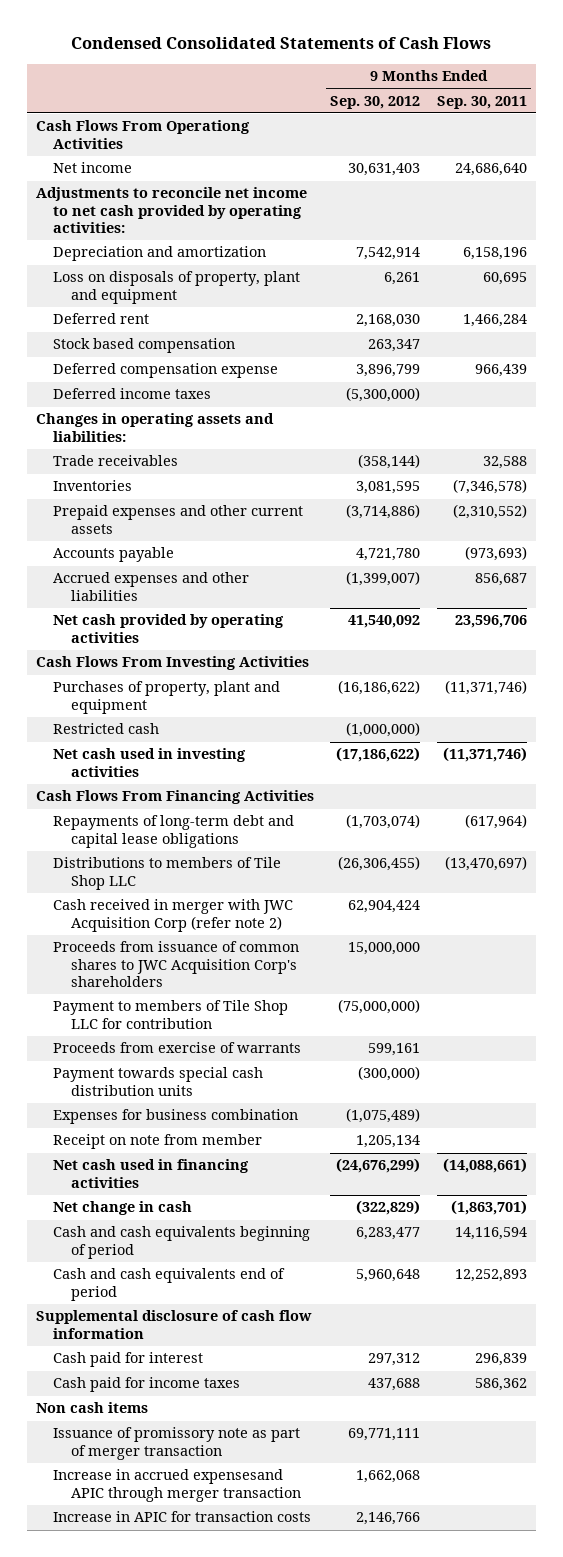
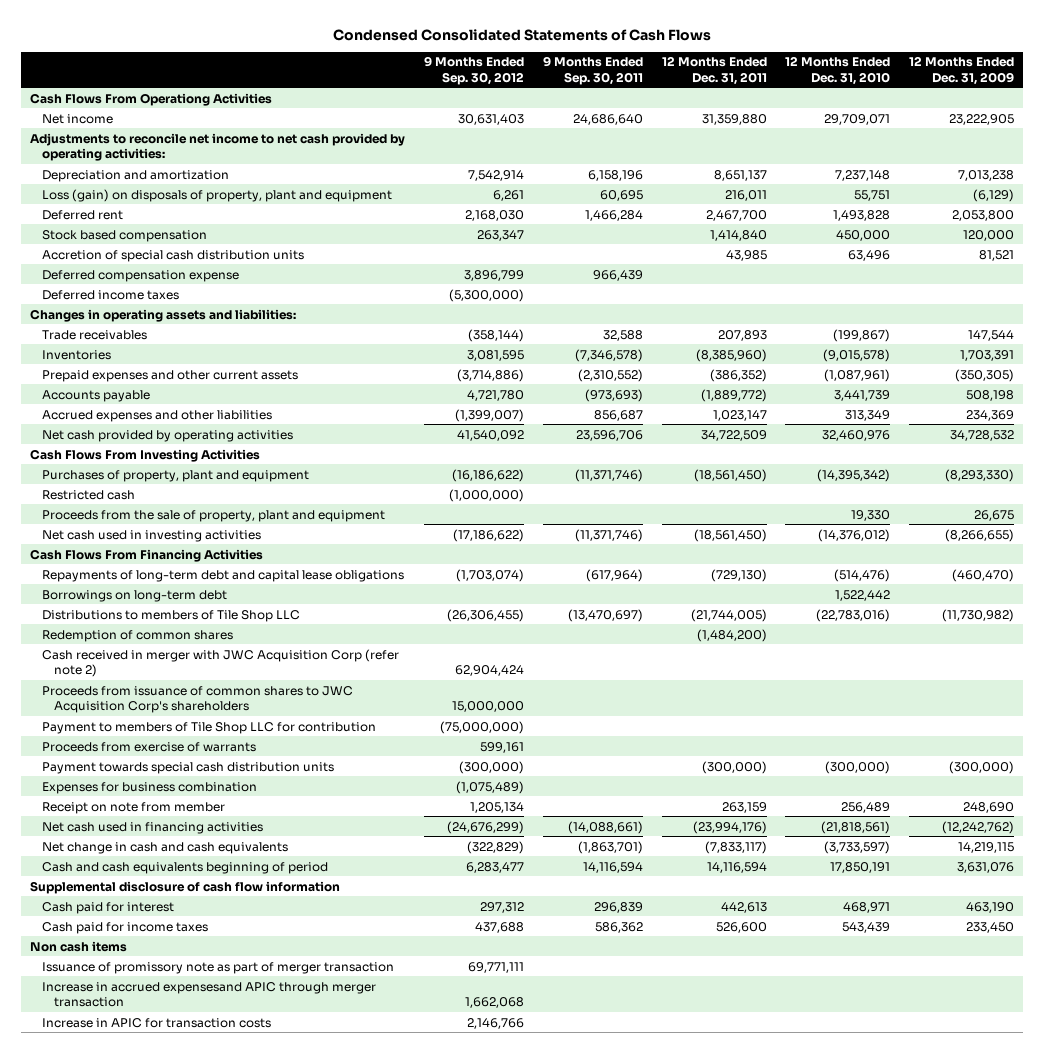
none -> [661,56,767,85] 12 Months Ended Dec. 31, 2011
none -> [785,56,891,85] 12 Months Ended Dec. 31, 2010
none -> [909,56,1015,85] 12 Months Ended Dec. 31, 2009
[53,271,301,304] Loss on disposals of property, plant and equipment -> [41,188,392,202] Loss (gain) on disposals of property, plant and equipment
none -> [41,249,304,262] Accretion of special cash distribution units
none -> [41,509,385,522] Proceeds from the sale of property, plant and equipment
none -> [41,589,227,602] Borrowings on long-term debt
none -> [41,629,233,642] Redemption of common shares
[53,1201,193,1216] Net change in cash -> [41,841,288,854] Net change in cash and cash equivalents
[53,1268,286,1301] Cash and cash equivalents end of period -> none

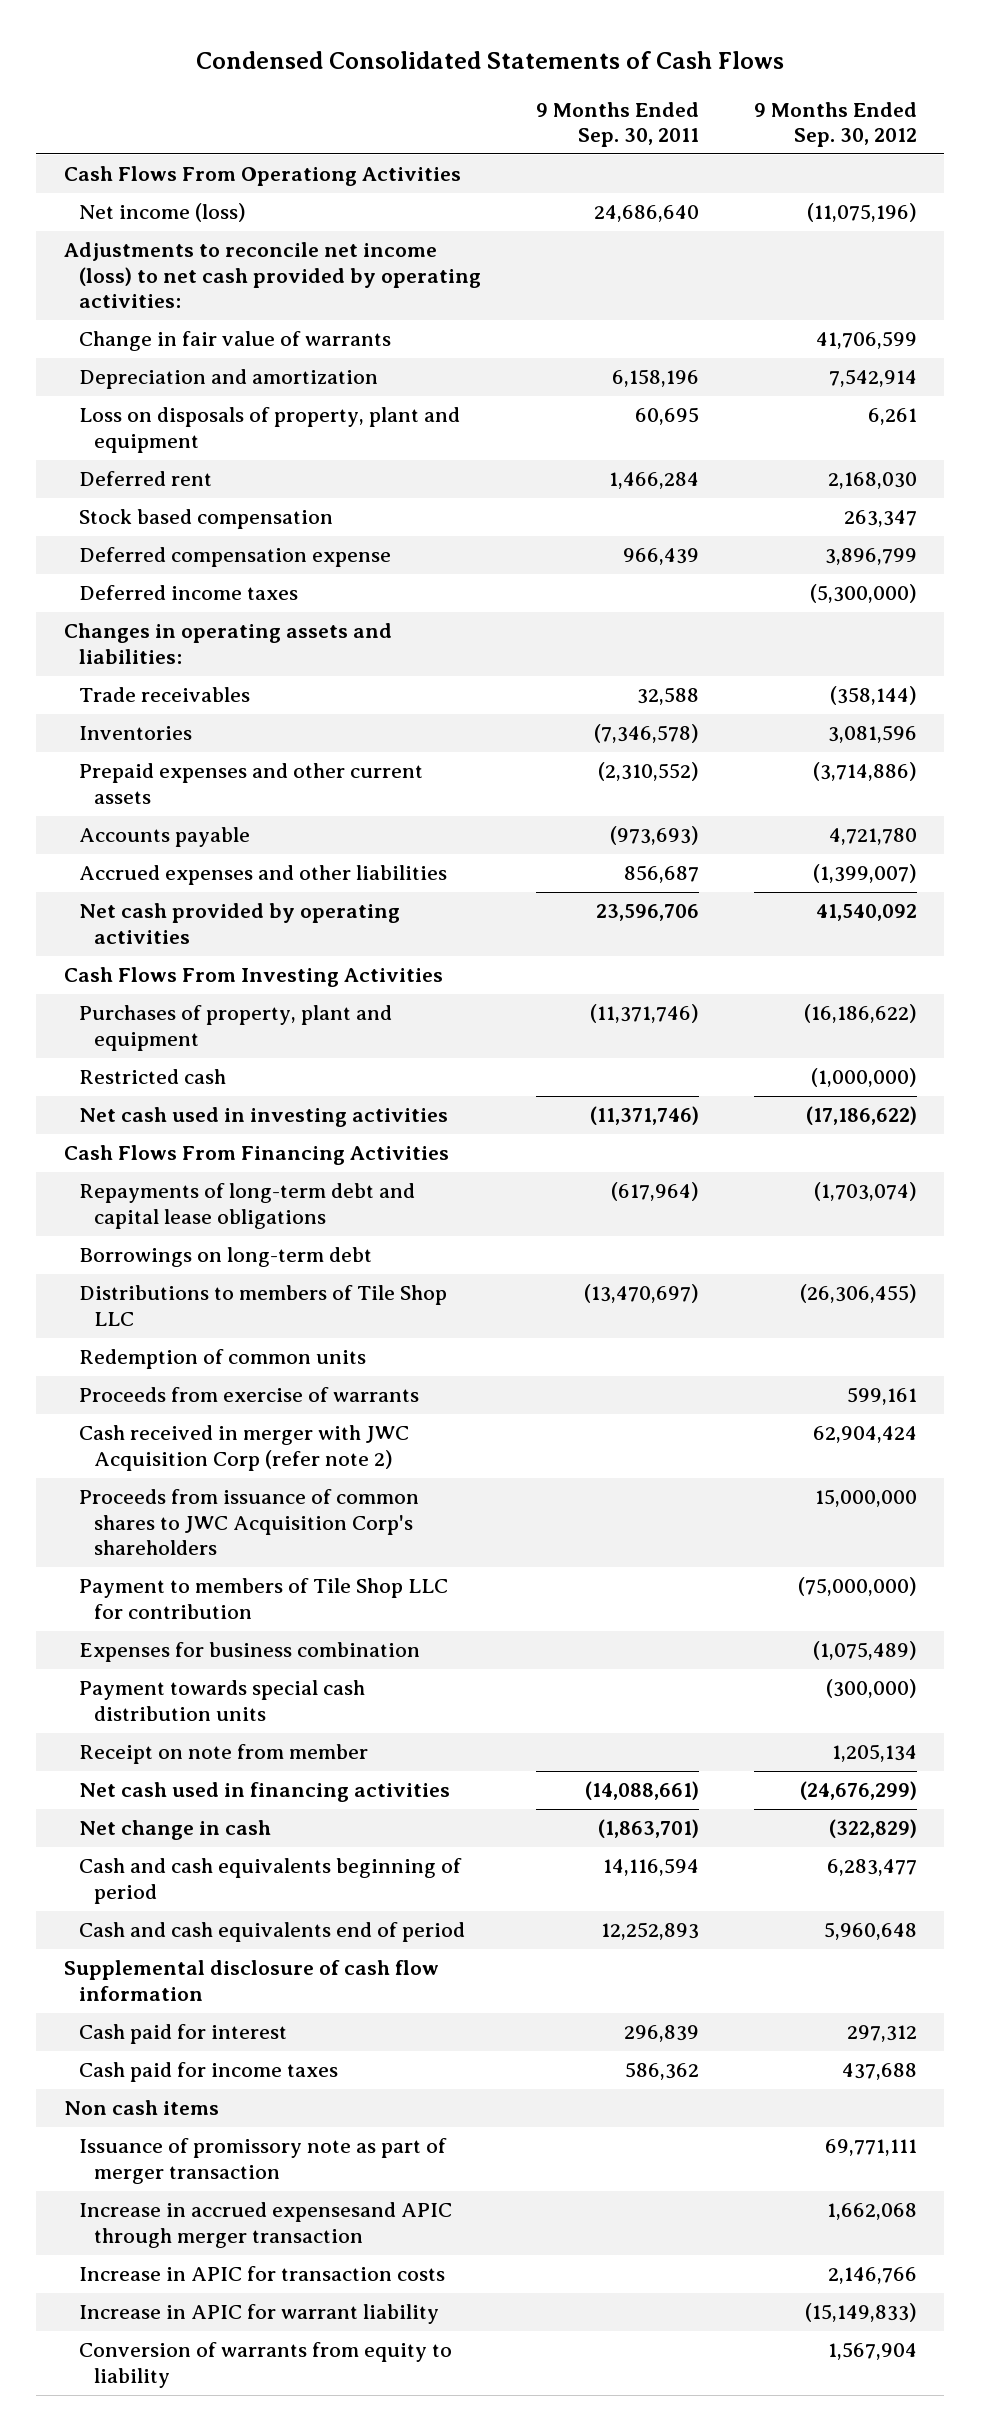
[661,56,767,85] 12 Months Ended Dec. 31, 2011 -> none
[785,56,891,85] 12 Months Ended Dec. 31, 2010 -> none
[909,56,1015,85] 12 Months Ended Dec. 31, 2009 -> none
[41,113,113,124] Net income -> [79,203,247,223] Net income (loss)
[458,113,525,125] 30,631,403 -> [806,203,917,223] (11,075,196)
[30,132,406,161] Adjustments to reconcile net income to net cash provided by operating activities: -> [63,242,482,309] Adjustments to reconcile net income (loss) to net cash provided by operating activities:
none -> [79,331,392,352] Change in fair value of warrants
[41,188,392,202] Loss (gain) on disposals of property, plant and equipment -> [79,407,461,453] Loss on disposals of property, plant and equipment
[41,249,304,262] Accretion of special cash distribution units -> none
[467,349,525,361] 3,081,595 -> [827,725,917,744] 3,081,596
[41,509,385,522] Proceeds from the sale of property, plant and equipment -> none
[41,629,233,642] Redemption of common shares -> [79,1349,367,1370] Redemption of common units
[41,741,256,752] Proceeds from exercise of warrants -> [79,1387,420,1403] Proceeds from exercise of warrants
[41,761,334,774] Payment towards special cash distribution units -> [79,1680,366,1721] Payment towards special cash distribution units
[41,841,288,854] Net change in cash and cash equivalents -> [79,1820,272,1841] Net change in cash
none -> [79,1922,466,1943] Cash and cash equivalents end of period
none -> [79,2304,440,2325] Increase in APIC for warrant liability
none -> [79,2342,453,2388] Conversion of warrants from equity to liability

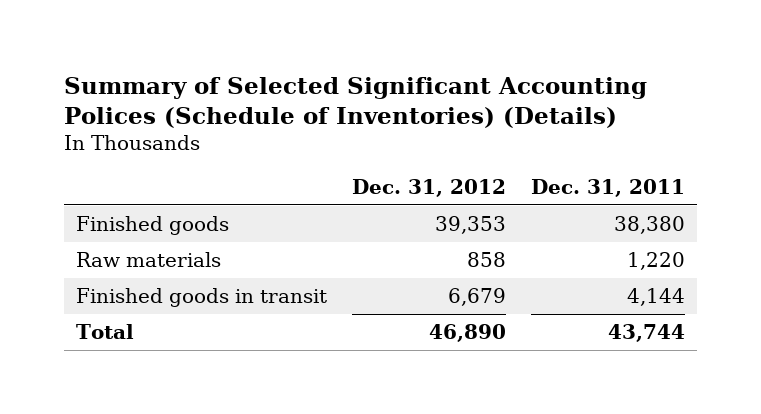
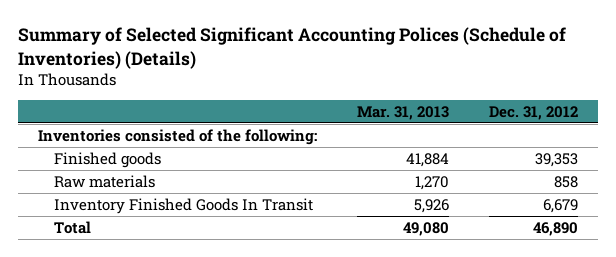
[530,179,685,198] Dec. 31, 2011 -> none
none -> [356,105,449,120] Mar. 31, 2013
none -> [38,128,318,145] Inventories consisted of the following:
[76,287,328,307] Finished goods in transit -> [54,197,314,214] Inventory Finished Goods In Transit

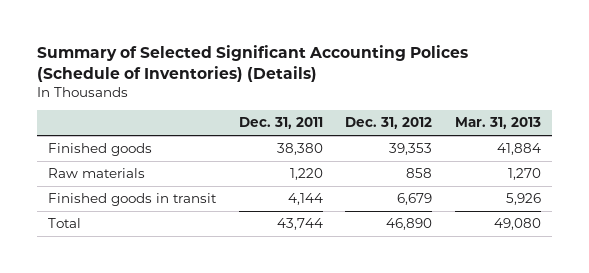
none -> [238,117,323,130] Dec. 31, 2011
[38,128,318,145] Inventories consisted of the following: -> none
[54,197,314,214] Inventory Finished Goods In Transit -> [48,193,218,207] Finished goods in transit

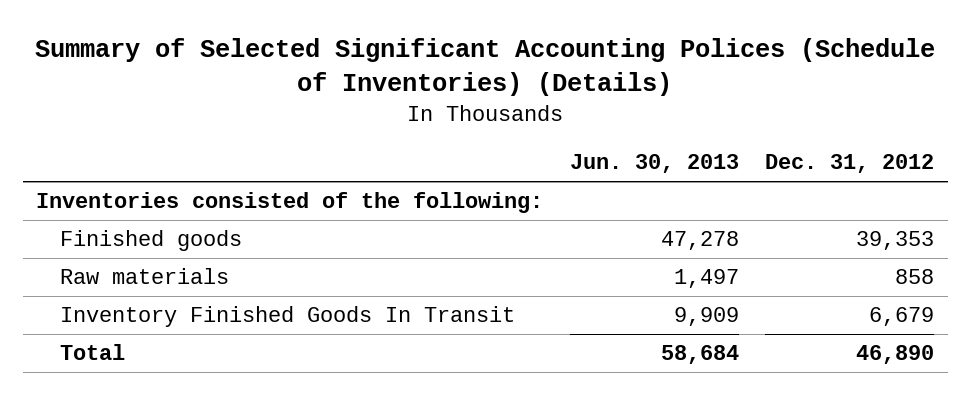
[238,117,323,130] Dec. 31, 2011 -> none
[455,117,542,130] Mar. 31, 2013 -> none
none -> [569,154,739,174] Jun. 30, 2013
none -> [36,192,544,214] Inventories consisted of the following:
[48,193,218,207] Finished goods in transit -> [59,306,515,328] Inventory Finished Goods In Transit

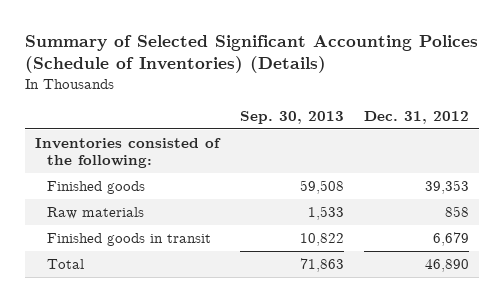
[569,154,739,174] Jun. 30, 2013 -> none
none -> [239,110,344,124] Sep. 30, 2013
[59,306,515,328] Inventory Finished Goods In Transit -> [46,233,211,247] Finished goods in transit

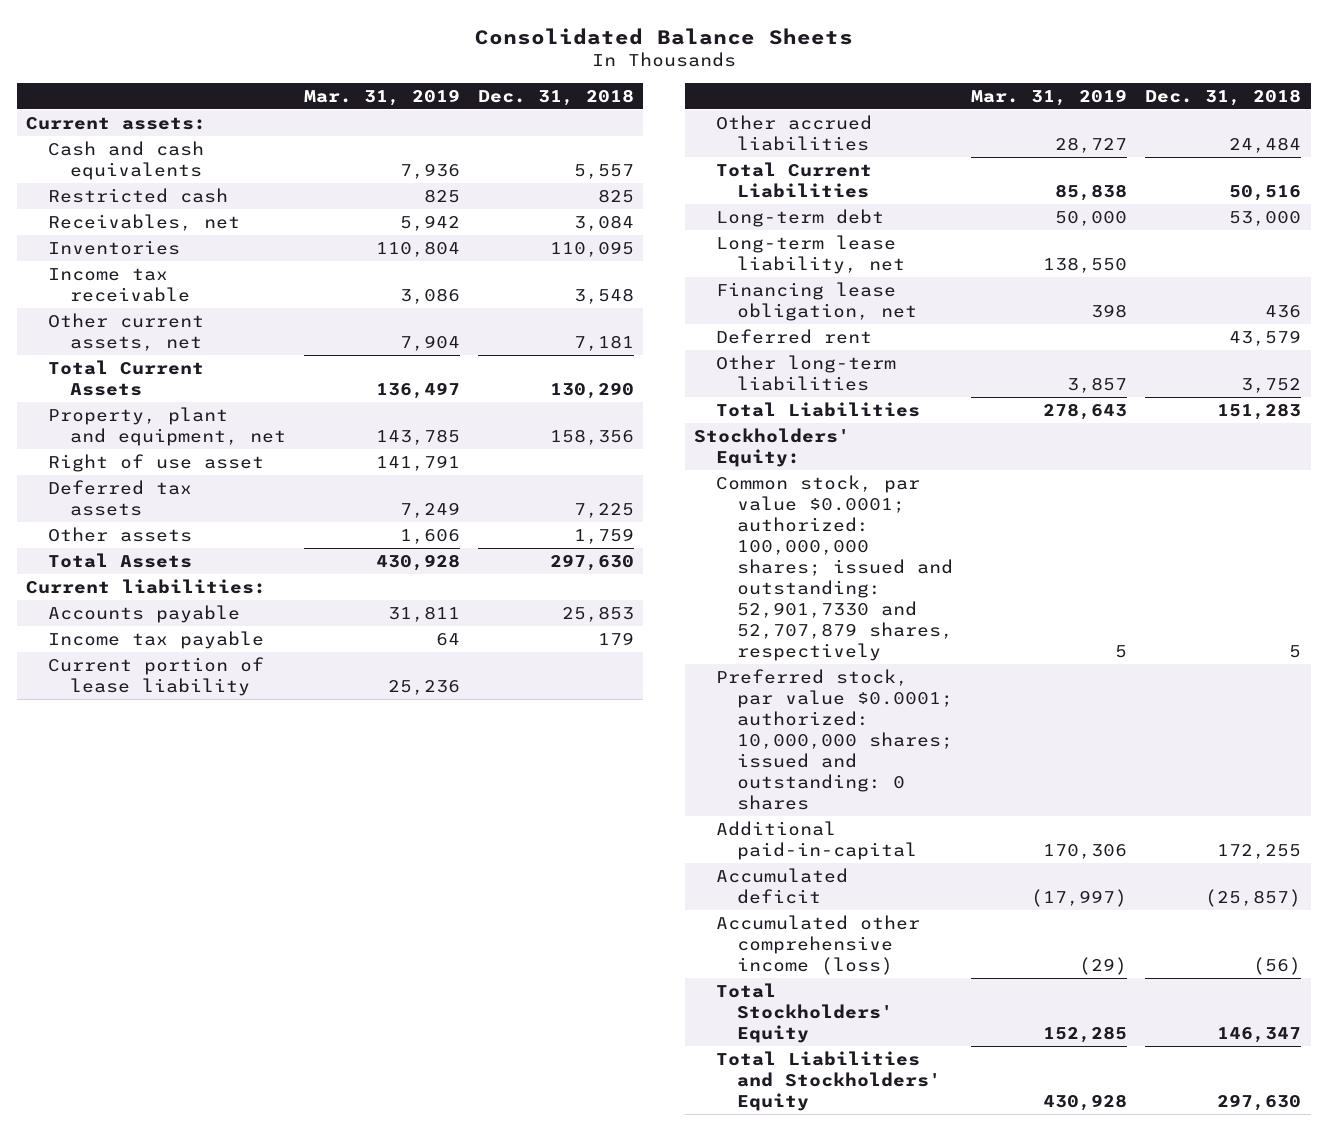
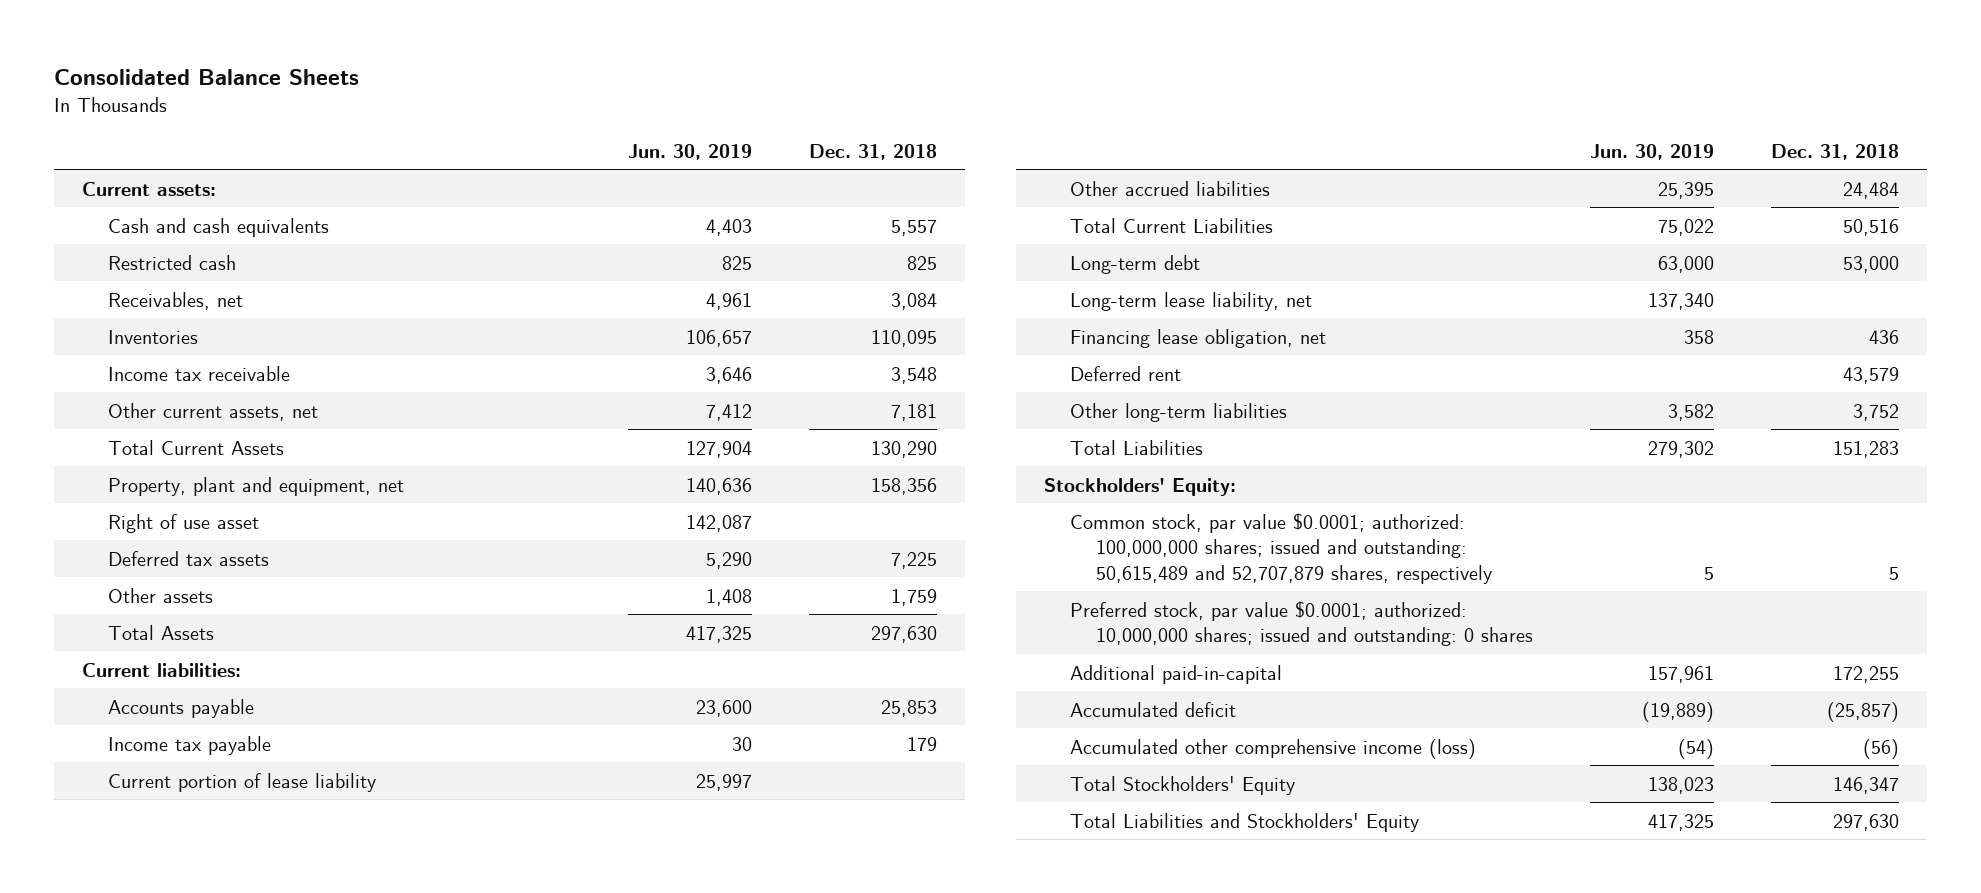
[303,88,460,106] Mar. 31, 2019 -> none
none -> [627,143,752,160] Jun. 30, 2019
[715,474,954,661] Common stock, par value $0.0001; authorized: 100,000,000 shares; issued and outstanding: 52,901,7330 and 52,707,879 shares, respectively -> [1069,512,1492,584] Common stock, par value $0.0001; authorized: 100,000,000 shares; issued and outstanding: 50,615,489 and 52,707,879 shares, respectively

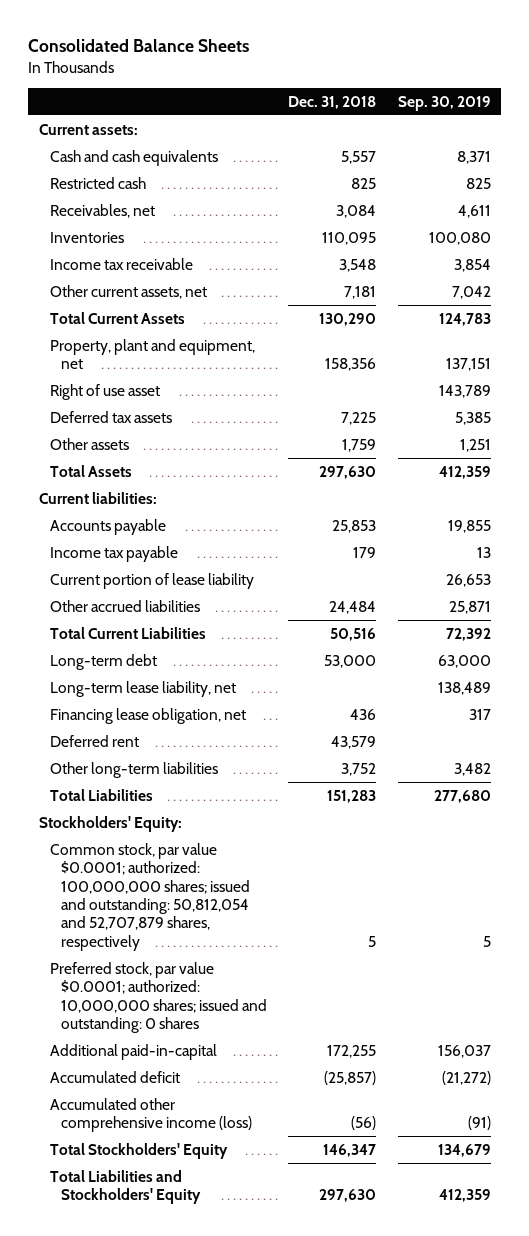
[627,143,752,160] Jun. 30, 2019 -> none
none -> [397,95,491,111] Sep. 30, 2019
[1069,512,1492,584] Common stock, par value $0.0001; authorized: 100,000,000 shares; issued and outstanding: 50,615,489 and 52,707,879 shares, respectively -> [50,842,251,951] Common stock, par value $0.0001; authorized: 100,000,000 shares; issued and outstanding: 50,812,054 and 52,707,879 shares, respectively

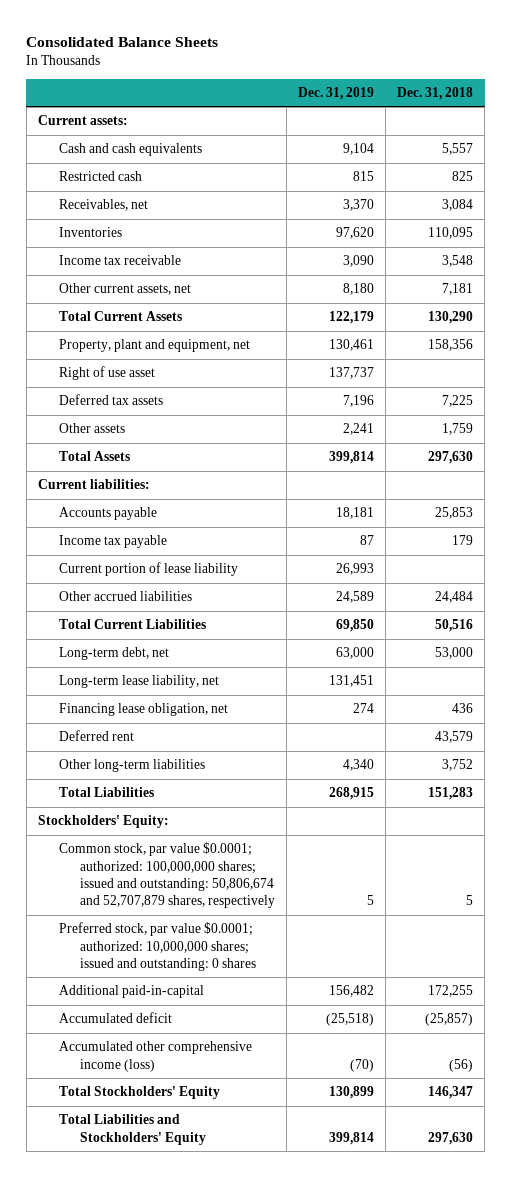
[397,95,491,111] Sep. 30, 2019 -> none
none -> [297,86,374,100] Dec. 31, 2019
[50,653,158,670] Long-term debt -> [58,647,169,661] Long-term debt, net
[50,842,251,951] Common stock, par value $0.0001; authorized: 100,000,000 shares; issued and outstanding: 50,812,054 and 52,707,879 shares, respectively -> [58,842,275,909] Common stock, par value $0.0001; authorized: 100,000,000 shares; issued and outstanding: 50,806,674 and 52,707,879 shares, respectively

